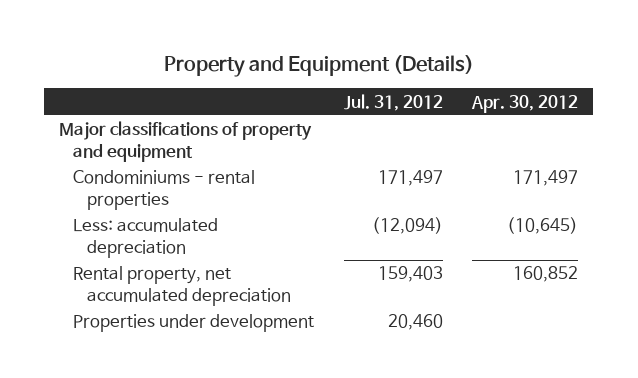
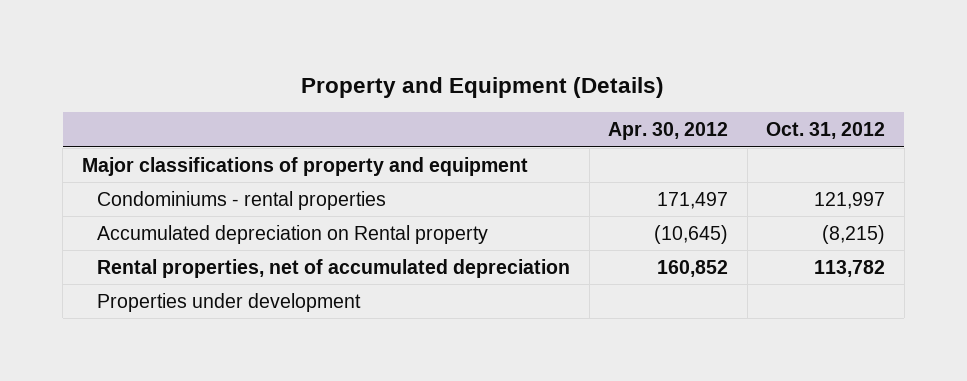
[343,93,443,111] Jul. 31, 2012 -> none
none -> [766,122,886,140] Oct. 31, 2012
[73,218,219,259] Less: accumulated depreciation -> [97,224,489,244] Accumulated depreciation on Rental property
[73,266,291,307] Rental property, net accumulated depreciation -> [97,258,571,278] Rental properties, net of accumulated depreciation

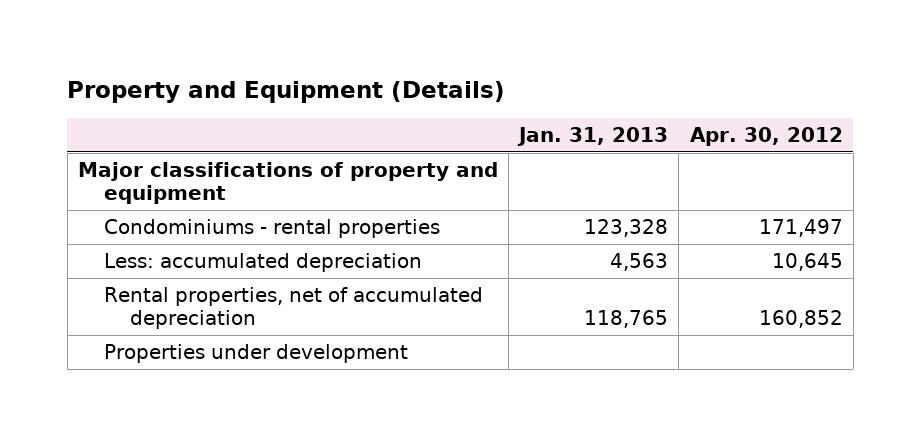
[766,122,886,140] Oct. 31, 2012 -> none
none -> [517,127,669,147] Jan. 31, 2013
[97,224,489,244] Accumulated depreciation on Rental property -> [103,253,422,273] Less: accumulated depreciation
[654,224,729,244] (10,645) -> [771,253,843,272] 10,645

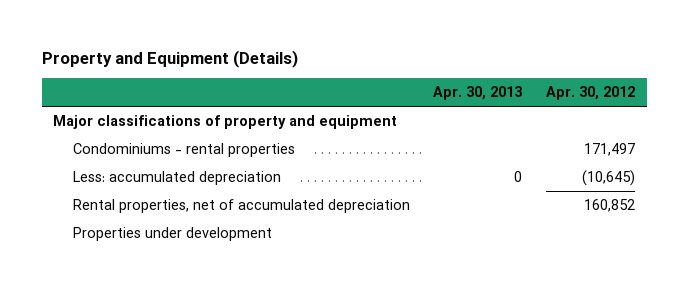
[517,127,669,147] Jan. 31, 2013 -> none
none -> [433,86,523,101] Apr. 30, 2013
[771,253,843,272] 10,645 -> [582,170,636,187] (10,645)

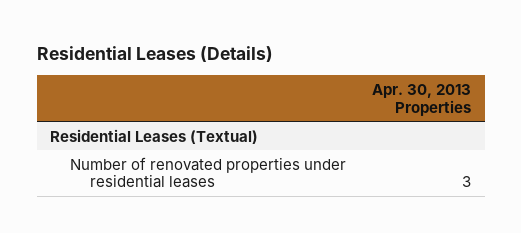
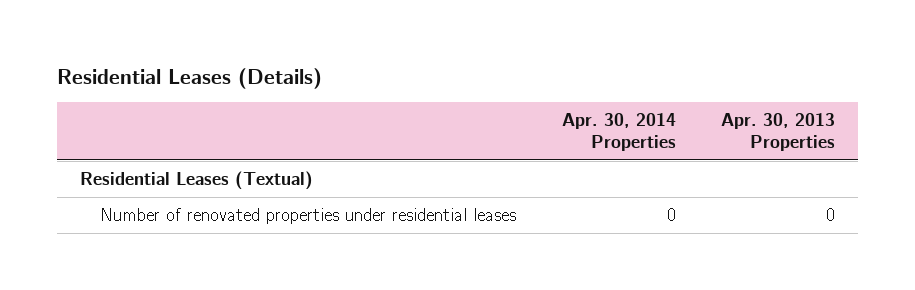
none -> [561,113,676,151] Apr. 30, 2014 Properties
[462,176,472,188] 3 -> [826,208,836,222] 0

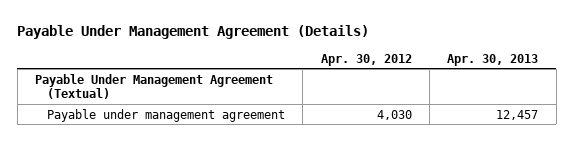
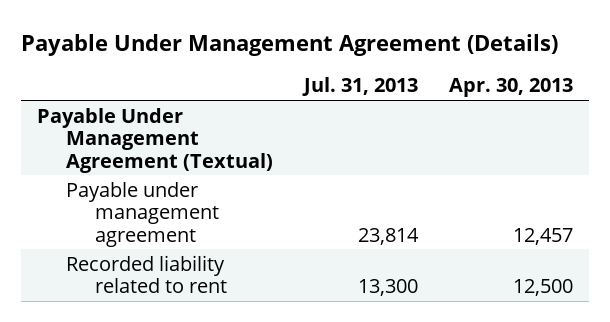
[320,53,412,66] Apr. 30, 2012 -> none
none -> [302,77,419,97] Jul. 31, 2013
none -> [66,254,228,294] Recorded liability related to rent

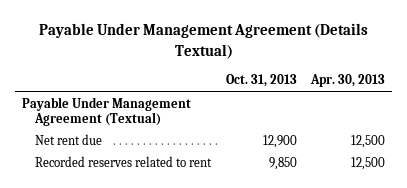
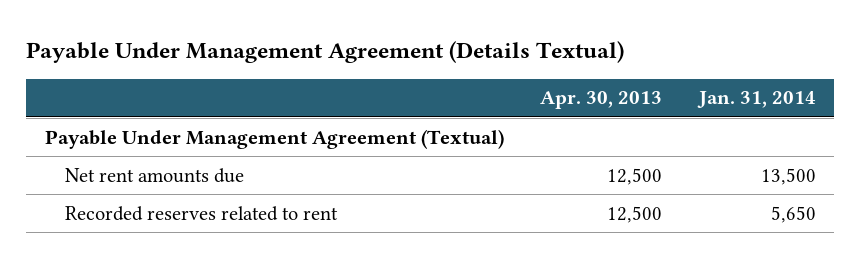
[225,74,297,88] Oct. 31, 2013 -> none
none -> [696,91,816,109] Jan. 31, 2014
[35,133,103,145] Net rent due -> [65,167,245,183] Net rent amounts due

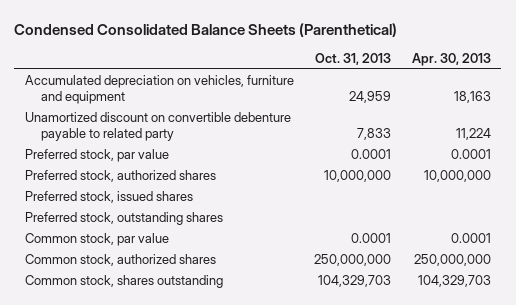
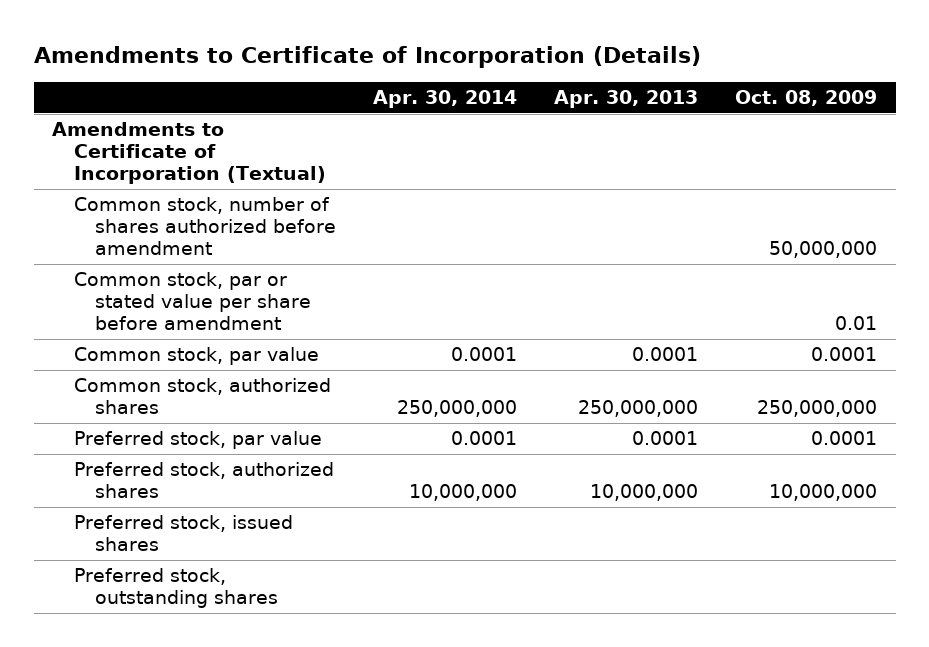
[14,22,398,37] Condensed Consolidated Balance Sheets (Parenthetical) -> [33,45,701,68] Amendments to Certificate of Incorporation (Details)
[315,52,392,65] Oct. 31, 2013 -> none
none -> [372,90,517,109] Apr. 30, 2014
none -> [735,90,878,107] Oct. 08, 2009
[24,75,294,104] Accumulated depreciation on vehicles, furniture and equipment -> none
[24,112,291,141] Unamortized discount on convertible debenture payable to related party -> none
none -> [52,122,326,184] Amendments to Certificate of Incorporation (Textual)
none -> [73,197,336,255] Common stock, number of shares authorized before amendment
none -> [73,272,311,330] Common stock, par or stated value per share before amendment
[24,233,169,247] Common stock, par value -> [73,347,319,366] Common stock, par value
[24,254,216,267] Common stock, authorized shares -> [73,378,331,415] Common stock, authorized shares
[24,275,223,289] Common stock, shares outstanding -> none

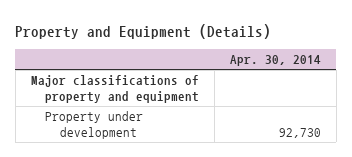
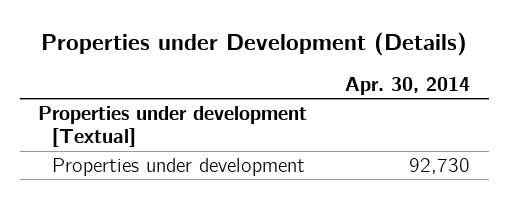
[15,23,272,39] Property and Equipment (Details) -> [41,32,468,57] Properties under Development (Details)
[30,75,200,104] Major classifications of property and equipment -> none
none -> [38,105,308,148] Properties under development [Textual]
[45,111,144,140] Property under development -> [52,157,306,176] Properties under development

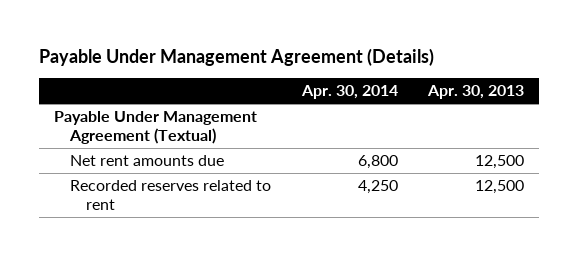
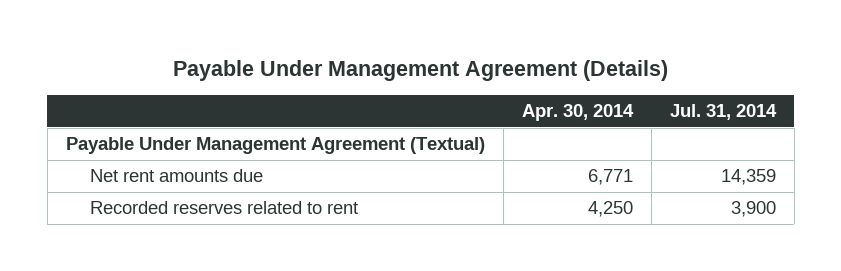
[427,85,525,100] Apr. 30, 2013 -> none
none -> [669,104,777,121] Jul. 31, 2014
[357,155,398,170] 6,800 -> [587,169,633,186] 6,771

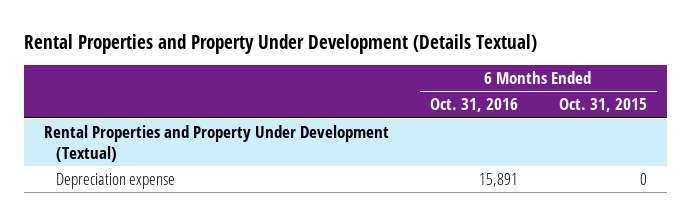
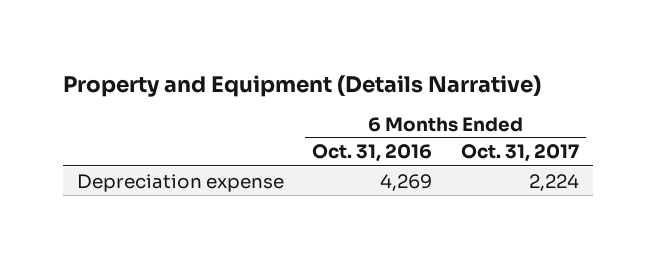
[23,33,537,54] Rental Properties and Property Under Development (Details Textual) -> [62,74,541,97] Property and Equipment (Details Narrative)
[558,98,647,113] Oct. 31, 2015 -> none
none -> [460,144,579,163] Oct. 31, 2017
[43,124,389,163] Rental Properties and Property Under Development (Textual) -> none
[478,172,518,187] 15,891 -> [380,173,433,191] 4,269

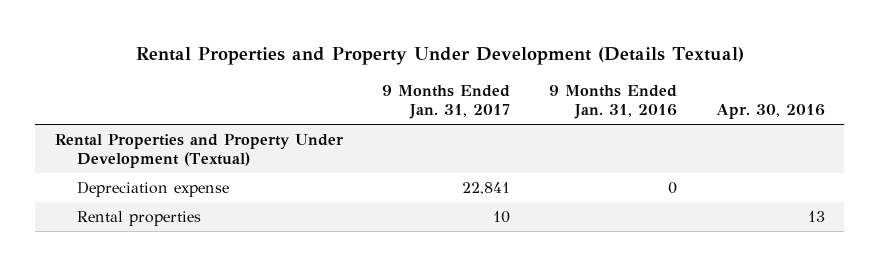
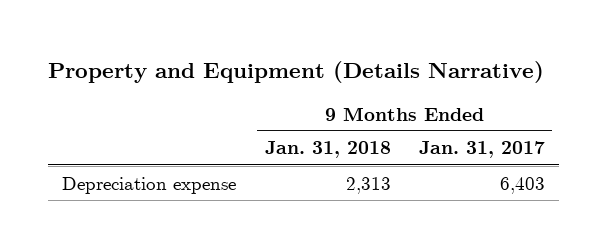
[135,47,744,66] Rental Properties and Property Under Development (Details Textual) -> [48,60,545,83] Property and Equipment (Details Narrative)
[548,84,677,120] 9 Months Ended Jan. 31, 2016 -> none
[715,104,825,120] Apr. 30, 2016 -> none
none -> [264,141,391,159] Jan. 31, 2018
[54,133,344,169] Rental Properties and Property Under Development (Textual) -> none
[76,210,201,226] Rental properties -> none
[461,181,510,195] 22,841 -> [499,176,545,194] 6,403

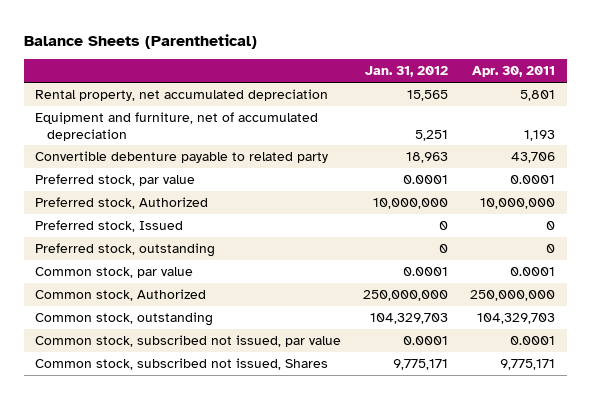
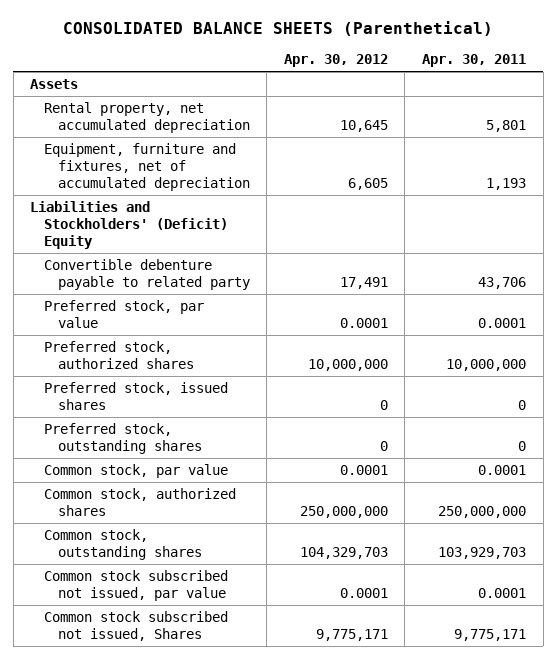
[24,33,258,49] Balance Sheets (Parenthetical) -> [63,21,494,37] CONSOLIDATED BALANCE SHEETS (Parenthetical)
[365,66,449,78] Jan. 31, 2012 -> none
none -> [283,54,388,68] Apr. 30, 2012
none -> [30,78,79,89] Assets
[35,112,319,141] Equipment and furniture, net of accumulated depreciation -> [43,142,250,192] Equipment, furniture and fixtures, net of accumulated depreciation
none -> [30,200,228,250] Liabilities and Stockholders' (Deficit) Equity
[35,197,209,210] Preferred stock, Authorized -> [43,340,194,369] Preferred stock, authorized shares
[35,220,184,233] Preferred stock, Issued -> [43,381,228,410] Preferred stock, issued shares
[35,243,216,258] Preferred stock, outstanding -> [43,422,202,454] Preferred stock, outstanding shares
[35,289,207,302] Common stock, Authorized -> [43,487,236,516] Common stock, authorized shares
[35,312,214,327] Common stock, outstanding -> [43,528,202,560] Common stock, outstanding shares
[477,313,556,325] 104,329,703 -> [438,546,527,559] 103,929,703
[35,335,342,348] Common stock, subscribed not issued, par value -> [43,569,228,601] Common stock subscribed not issued, par value
[35,358,329,371] Common stock, subscribed not issued, Shares -> [43,610,228,641] Common stock subscribed not issued, Shares

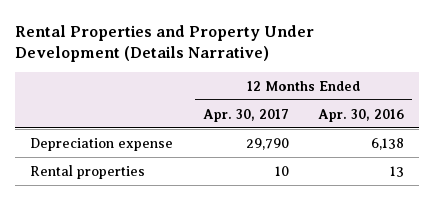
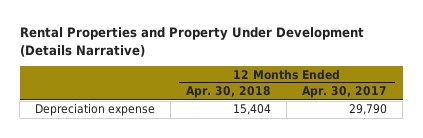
[318,108,405,122] Apr. 30, 2016 -> none
none -> [186,86,272,99] Apr. 30, 2018
[29,164,145,179] Rental properties -> none

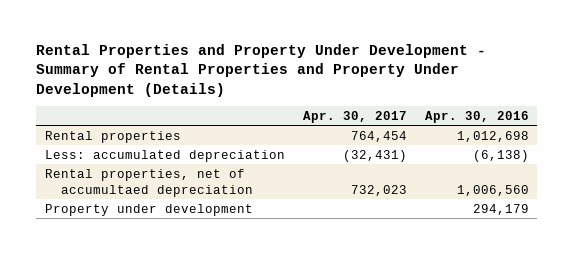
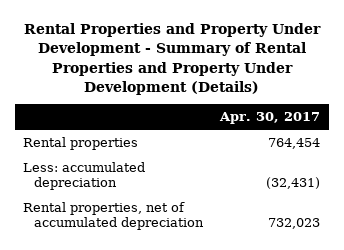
[424,110,529,123] Apr. 30, 2016 -> none
[44,203,253,216] Property under development -> none
[44,168,253,197] Rental properties, net of accumultaed depreciation -> [23,201,205,231] Rental properties, net of accumulated depreciation

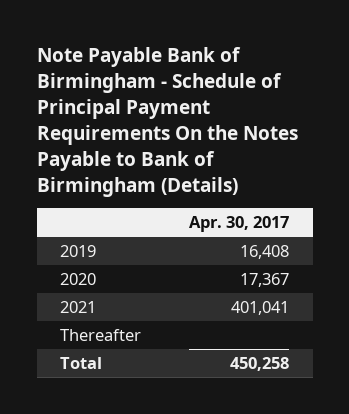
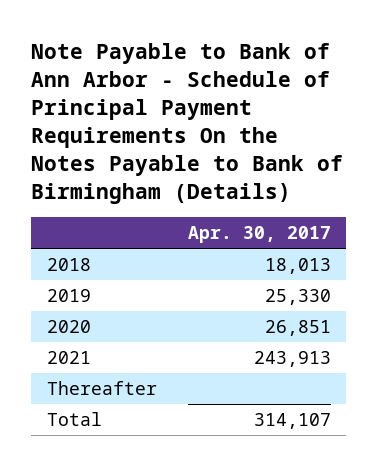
[36,47,298,197] Note Payable Bank of Birmingham - Schedule of Principal Payment Requirements On the Notes Payable to Bank of Birmingham (Details) -> [31,43,344,205] Note Payable to Bank of Ann Arbor - Schedule of Principal Payment Requirements On the Notes Payable to Bank of Birmingham (Details)
none -> [46,257,91,271] 2018
[239,244,289,259] 16,408 -> [264,288,331,305] 25,330
[239,272,289,287] 17,367 -> [264,319,331,336] 26,851
[230,300,289,315] 401,041 -> [253,350,331,367] 243,913
[229,356,289,371] 450,258 -> [253,412,331,429] 314,107

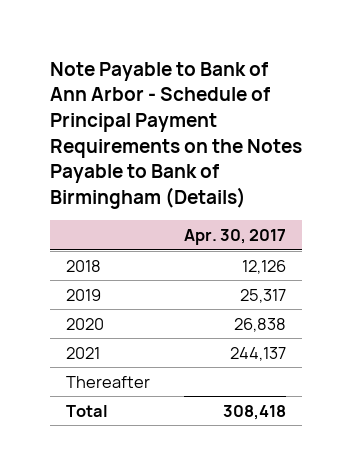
[31,43,344,205] Note Payable to Bank of Ann Arbor - Schedule of Principal Payment Requirements On the Notes Payable to Bank of Birmingham (Details) -> [49,61,302,209] Note Payable to Bank of Ann Arbor - Schedule of Principal Payment Requirements on the Notes Payable to Bank of Birmingham (Details)
[264,257,331,274] 18,013 -> [241,259,286,274] 12,126
[264,288,331,305] 25,330 -> [239,288,286,303] 25,317
[264,319,331,336] 26,851 -> [233,317,286,332] 26,838
[253,350,331,367] 243,913 -> [229,346,286,361] 244,137
[253,412,331,429] 314,107 -> [222,404,286,420] 308,418

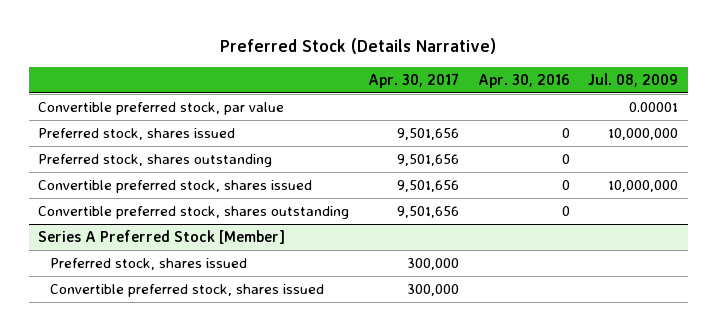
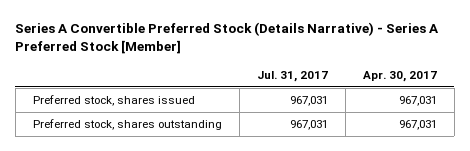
[220,38,497,55] Preferred Stock (Details Narrative) -> [15,22,440,55] Series A Convertible Preferred Stock (Details Narrative) - Series A Preferred Stock [Member]
[477,73,570,88] Apr. 30, 2016 -> none
[588,72,679,87] Jul. 08, 2009 -> none
none -> [256,71,328,83] Jul. 31, 2017
[38,102,285,116] Convertible preferred stock, par value -> none
[38,180,313,194] Convertible preferred stock, shares issued -> none
[38,206,350,220] Convertible preferred stock, shares outstanding -> none
[38,230,286,245] Series A Preferred Stock [Member] -> none
[49,258,247,271] Preferred stock, shares issued -> none
[49,284,324,298] Convertible preferred stock, shares issued -> none
[396,128,459,141] 9,501,656 -> [398,95,437,106] 967,031
[396,154,459,167] 9,501,656 -> [398,119,437,130] 967,031

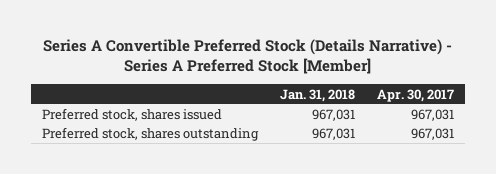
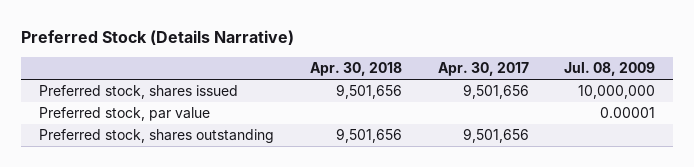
[43,39,453,75] Series A Convertible Preferred Stock (Details Narrative) - Series A Preferred Stock [Member] -> [20,29,294,45] Preferred Stock (Details Narrative)
[280,88,356,102] Jan. 31, 2018 -> none
none -> [309,62,402,77] Apr. 30, 2018
none -> [564,62,656,77] Jul. 08, 2009
[411,109,455,122] 967,031 -> [462,84,529,100] 9,501,656
none -> [38,107,210,122] Preferred stock, par value
[411,128,455,141] 967,031 -> [462,128,529,144] 9,501,656

